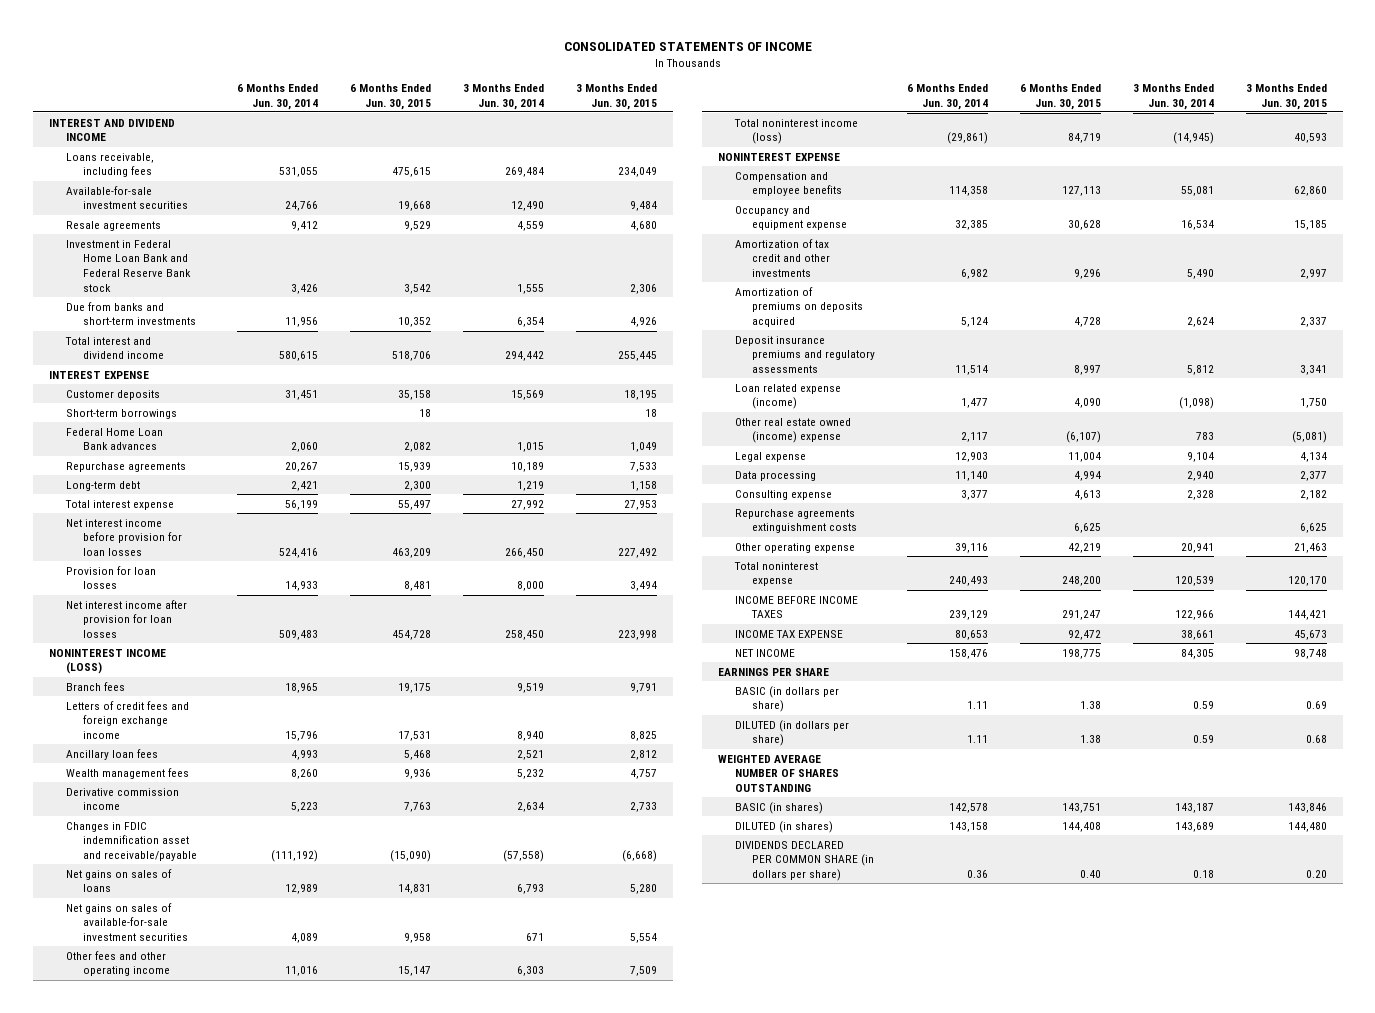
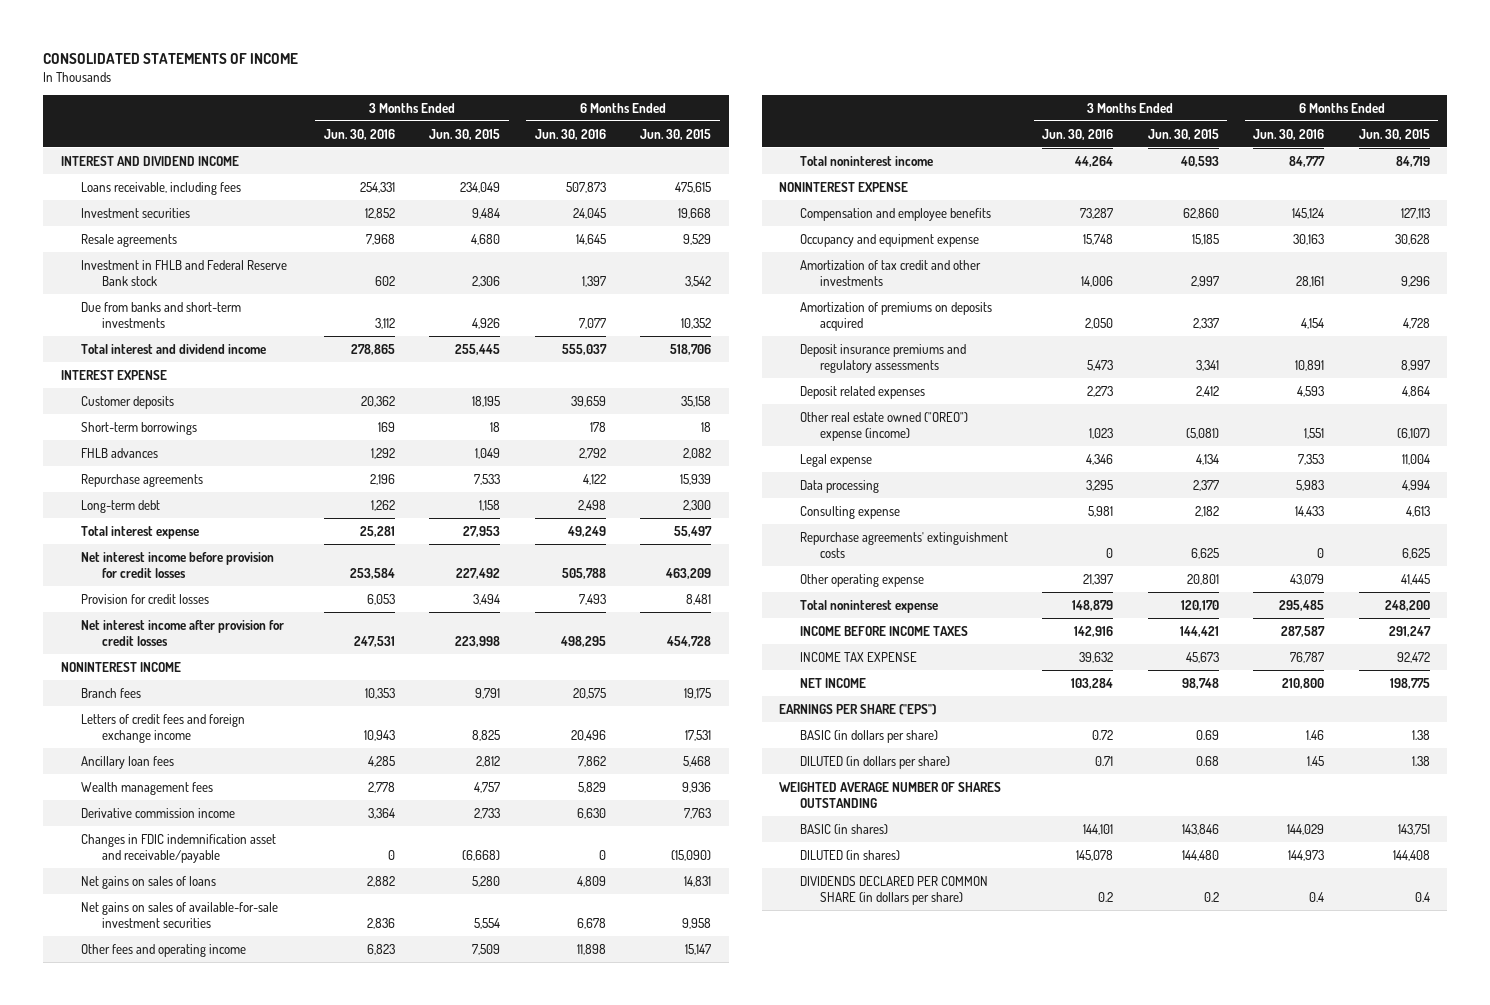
[237,83,319,110] 6 Months Ended Jun. 30, 2014 -> none
[463,83,545,110] 3 Months Ended Jun. 30, 2014 -> none
none -> [323,128,395,140] Jun. 30, 2016
none -> [534,128,606,140] Jun. 30, 2016
[65,185,188,210] Available-for-sale investment securities -> [81,207,191,218] Investment securities
[65,239,191,293] Investment in Federal Home Loan Bank and Federal Reserve Bank stock -> [81,259,288,286] Investment in FHLB and Federal Reserve Bank stock
[65,427,163,451] Federal Home Loan Bank advances -> [81,447,159,458] FHLB advances
[65,518,182,557] Net interest income before provision for loan losses -> [81,551,275,578] Net interest income before provision for credit losses
[65,565,156,590] Provision for loan losses -> [81,593,210,604] Provision for credit losses
[65,599,187,639] Net interest income after provision for loan losses -> [81,619,285,646] Net interest income after provision for credit losses
[48,648,166,675] NONINTEREST INCOME (LOSS) -> [60,661,181,672] NONINTEREST INCOME
[65,950,170,977] Other fees and other operating income -> [81,943,247,957] Other fees and operating income
[734,118,859,145] Total noninterest income (loss) -> [799,155,933,166] Total noninterest income
[735,383,842,410] Loan related expense (income) -> none
none -> [799,385,925,399] Deposit related expenses
[735,417,852,444] Other real estate owned (income) expense -> [799,411,968,441] Other real estate owned ("OREO") expense (income)
[735,508,858,534] Repurchase agreements extinguishment costs -> [799,531,1008,558] Repurchase agreements' extinguishment costs
[1067,542,1101,553] 42,219 -> [1400,573,1430,585] 41,445
[1293,542,1327,553] 21,463 -> [1186,573,1219,585] 20,801
[718,667,830,676] EARNINGS PER SHARE -> [779,703,937,715] EARNINGS PER SHARE ("EPS")
[1079,870,1101,879] 0.40 -> [1414,891,1430,902] 0.4
[1305,870,1327,879] 0.20 -> [1203,891,1219,902] 0.2

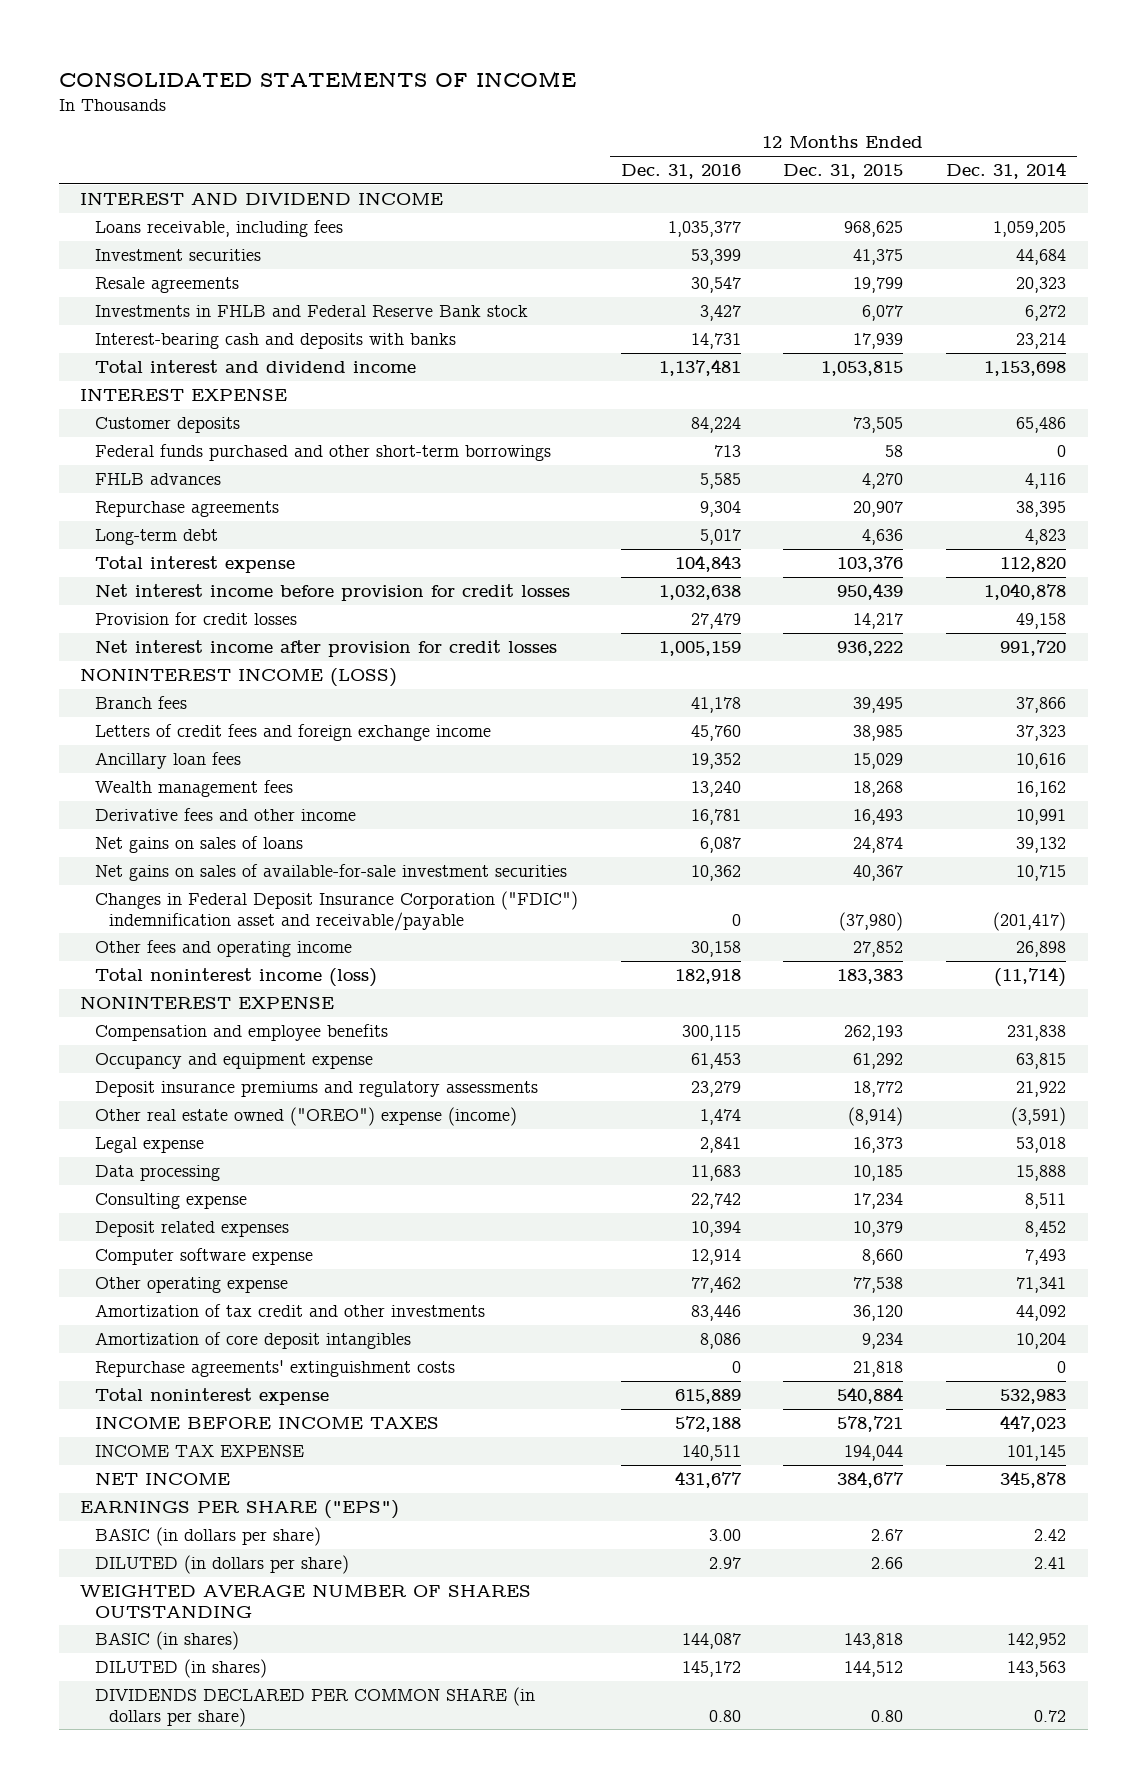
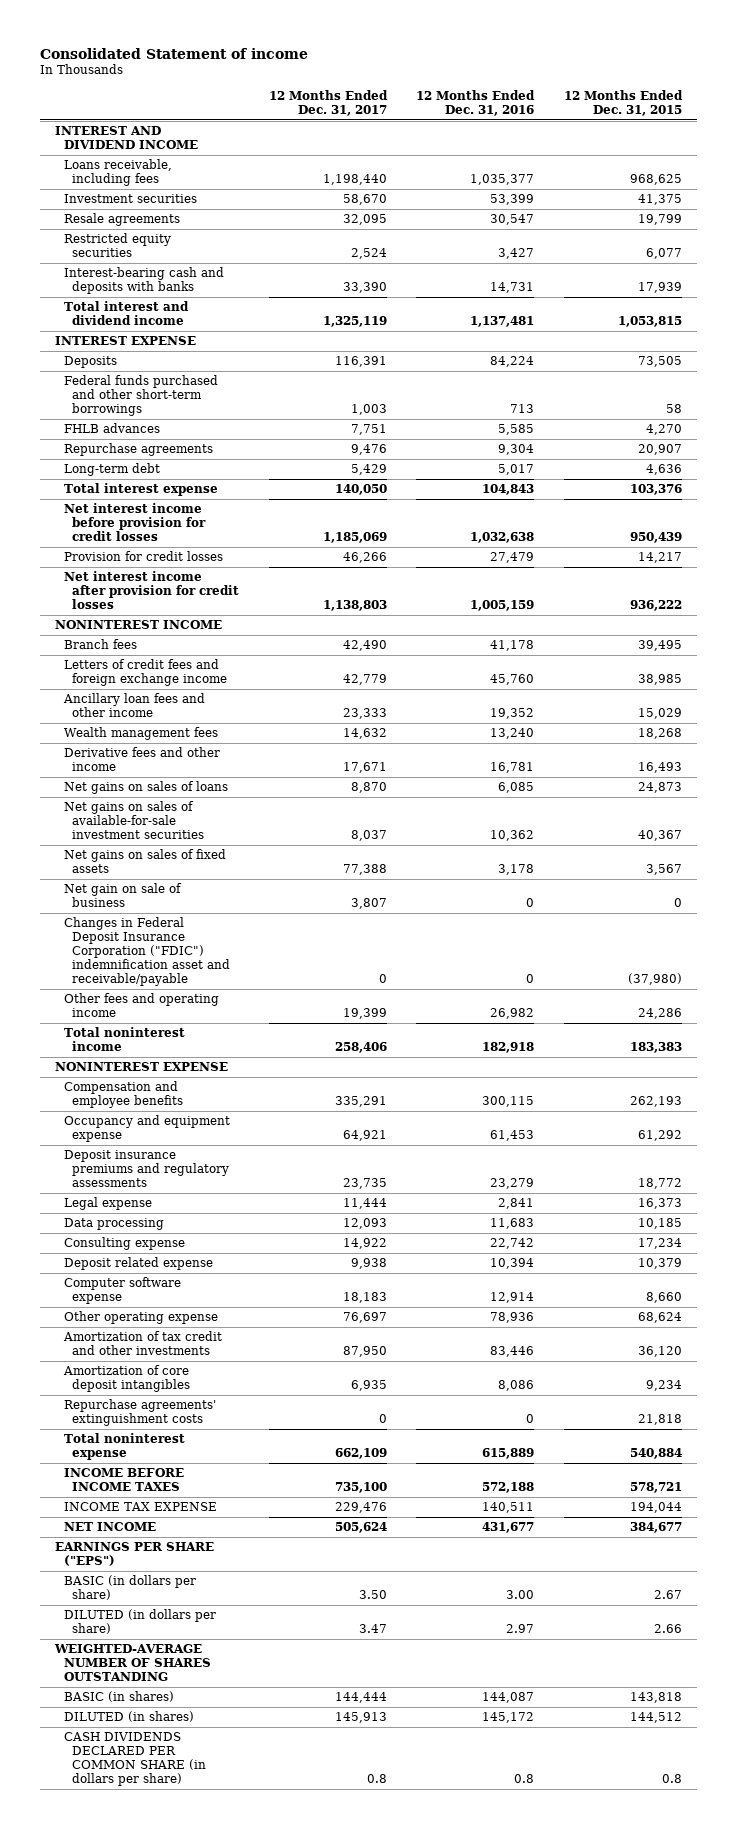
[58,70,576,87] CONSOLIDATED STATEMENTS OF INCOME -> [40,47,309,59] Consolidated Statement of income
[946,161,1067,179] Dec. 31, 2014 -> none
none -> [268,90,388,117] 12 Months Ended Dec. 31, 2017
[94,304,528,317] Investments in FHLB and Federal Reserve Bank stock -> [63,233,171,258] Restricted equity securities
[94,416,240,433] Customer deposits -> [63,356,117,369] Deposits
[80,667,398,687] NONINTEREST INCOME (LOSS) -> [55,620,223,630] NONINTEREST INCOME
[94,751,241,769] Ancillary loan fees -> [62,693,205,718] Ancillary loan fees and other income
[699,836,741,853] 6,087 -> [498,782,535,794] 6,085
[853,836,904,853] 24,874 -> [638,782,683,794] 24,873
none -> [63,849,226,874] Net gains on sales of fixed assets
none -> [63,883,182,908] Net gain on sale of business
[690,940,741,957] 30,158 -> [490,1008,535,1020] 26,982
[853,940,904,957] 27,852 -> [638,1008,683,1020] 24,286
[94,967,377,987] Total noninterest income (loss) -> [63,1027,185,1052] Total noninterest income
[94,1106,517,1126] Other real estate owned ("OREO") expense (income) -> none
[94,1220,289,1237] Deposit related expenses -> [63,1257,213,1271] Deposit related expense
[690,1276,741,1293] 77,462 -> [490,1312,535,1324] 78,936
[853,1276,904,1293] 77,538 -> [638,1312,683,1324] 68,624
[80,1583,532,1618] WEIGHTED AVERAGE NUMBER OF SHARES OUTSTANDING -> [54,1644,211,1682] WEIGHTED-AVERAGE NUMBER OF SHARES OUTSTANDING
[94,1686,535,1727] DIVIDENDS DECLARED PER COMMON SHARE (in dollars per share) -> [63,1732,206,1787] CASH DIVIDENDS DECLARED PER COMMON SHARE (in dollars per share)
[708,1709,741,1722] 0.80 -> [514,1774,535,1784] 0.8
[871,1709,904,1722] 0.80 -> [662,1774,683,1784] 0.8

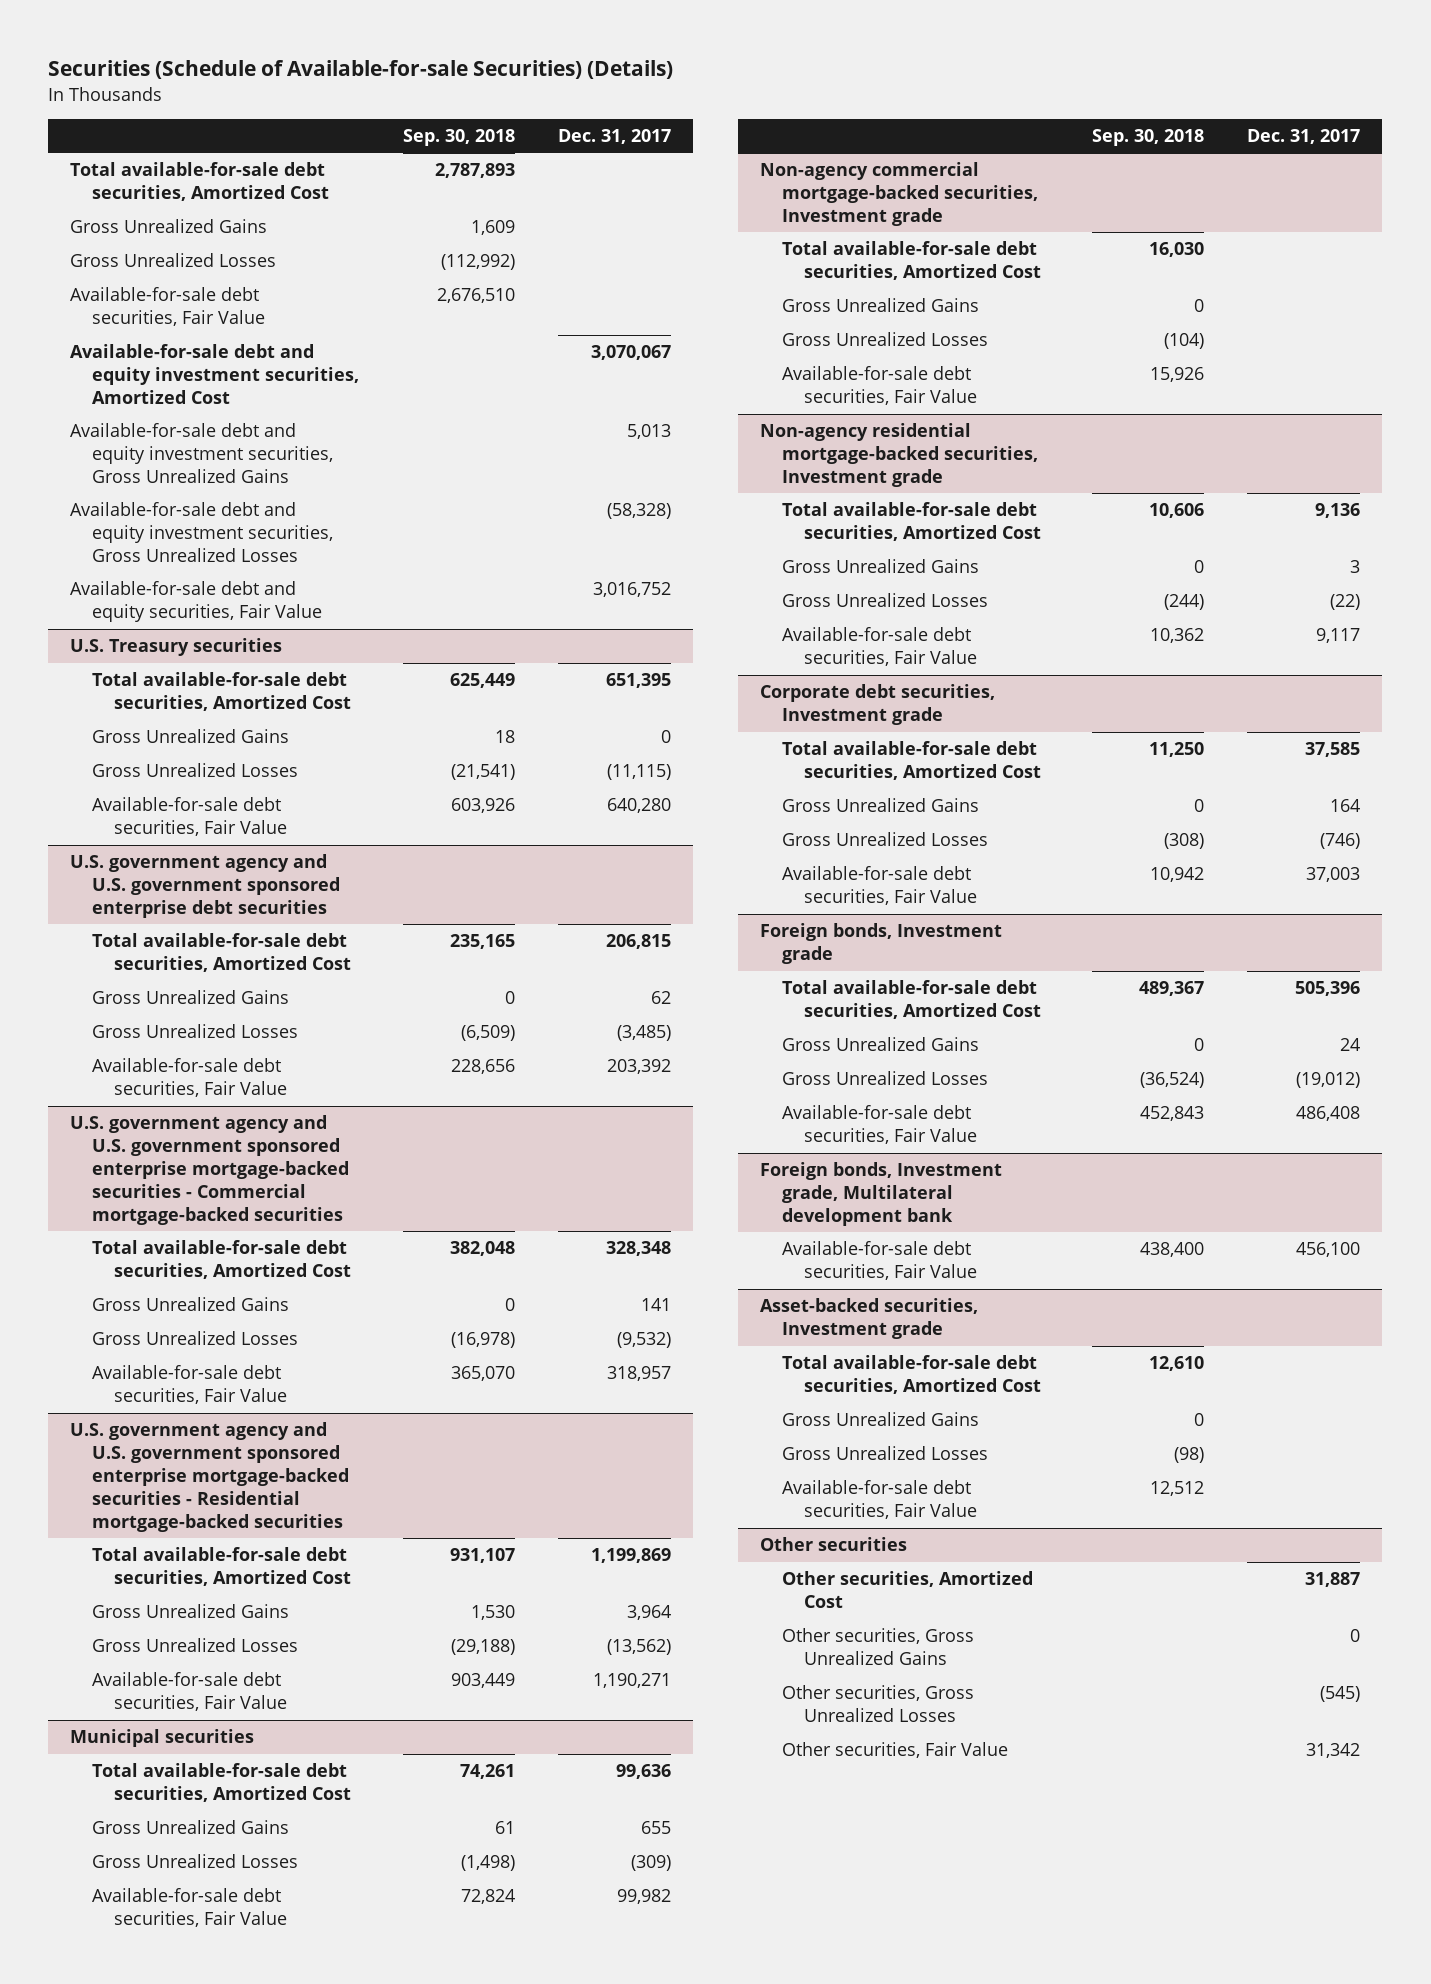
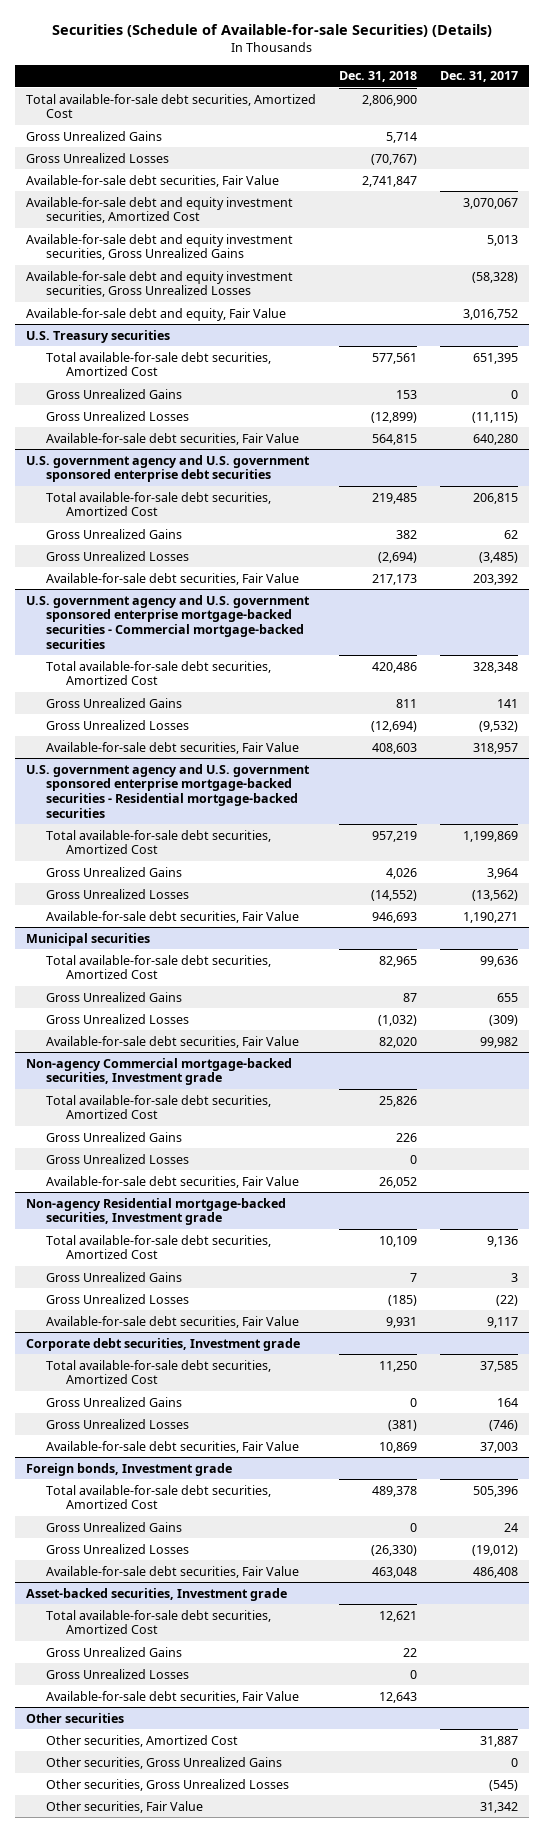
[402,128,515,146] Sep. 30, 2018 -> none
none -> [339,71,418,83] Dec. 31, 2018
[70,581,323,623] Available-for-sale debt and equity securities, Fair Value -> [26,307,287,321] Available-for-sale debt and equity, Fair Value
[759,162,1038,226] Non-agency commercial mortgage-backed securities, Investment grade -> [26,1057,293,1086] Non-agency Commercial mortgage-backed securities, Investment grade
[759,423,1038,487] Non-agency residential mortgage-backed securities, Investment grade -> [26,1197,287,1226] Non-agency Residential mortgage-backed securities, Investment grade
[759,1162,1002,1226] Foreign bonds, Investment grade, Multilateral development bank -> none
[781,1241,977,1281] Available-for-sale debt securities, Fair Value -> none

